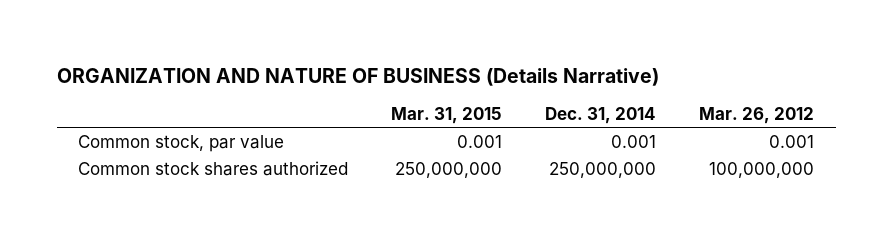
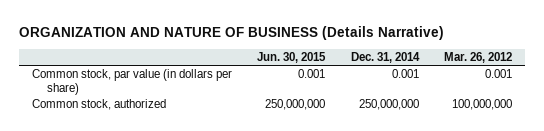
[391,106,503,124] Mar. 31, 2015 -> none
none -> [257,52,327,64] Jun. 30, 2015
[78,134,285,152] Common stock, par value -> [31,69,232,95] Common stock, par value (in dollars per share)
[78,160,349,176] Common stock shares authorized -> [31,99,166,111] Common stock, authorized

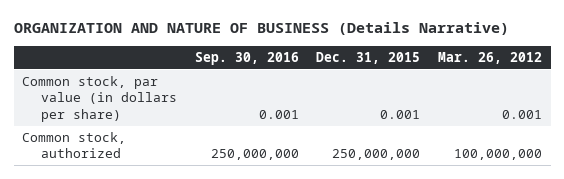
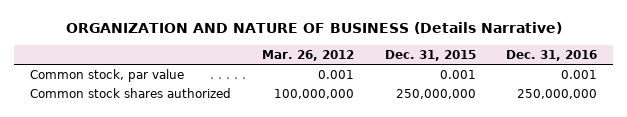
[194,52,299,66] Sep. 30, 2016 -> none
none -> [506,49,598,61] Dec. 31, 2016
[22,75,178,123] Common stock, par value (in dollars per share) -> [29,69,184,83] Common stock, par value
[22,131,127,159] Common stock, authorized -> [29,88,231,99] Common stock shares authorized

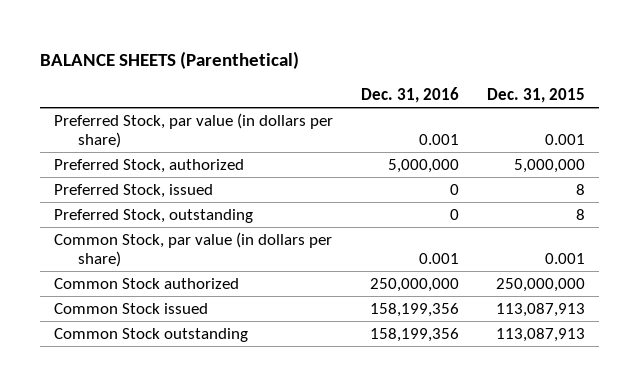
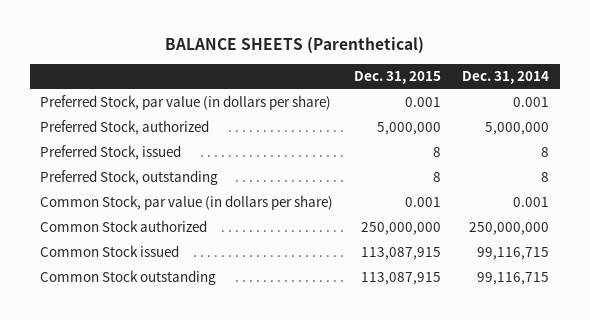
[361,87,460,104] Dec. 31, 2016 -> none
none -> [462,71,550,85] Dec. 31, 2014
[495,302,585,317] 113,087,913 -> [361,247,442,261] 113,087,915
[495,327,585,342] 113,087,913 -> [361,272,442,286] 113,087,915

